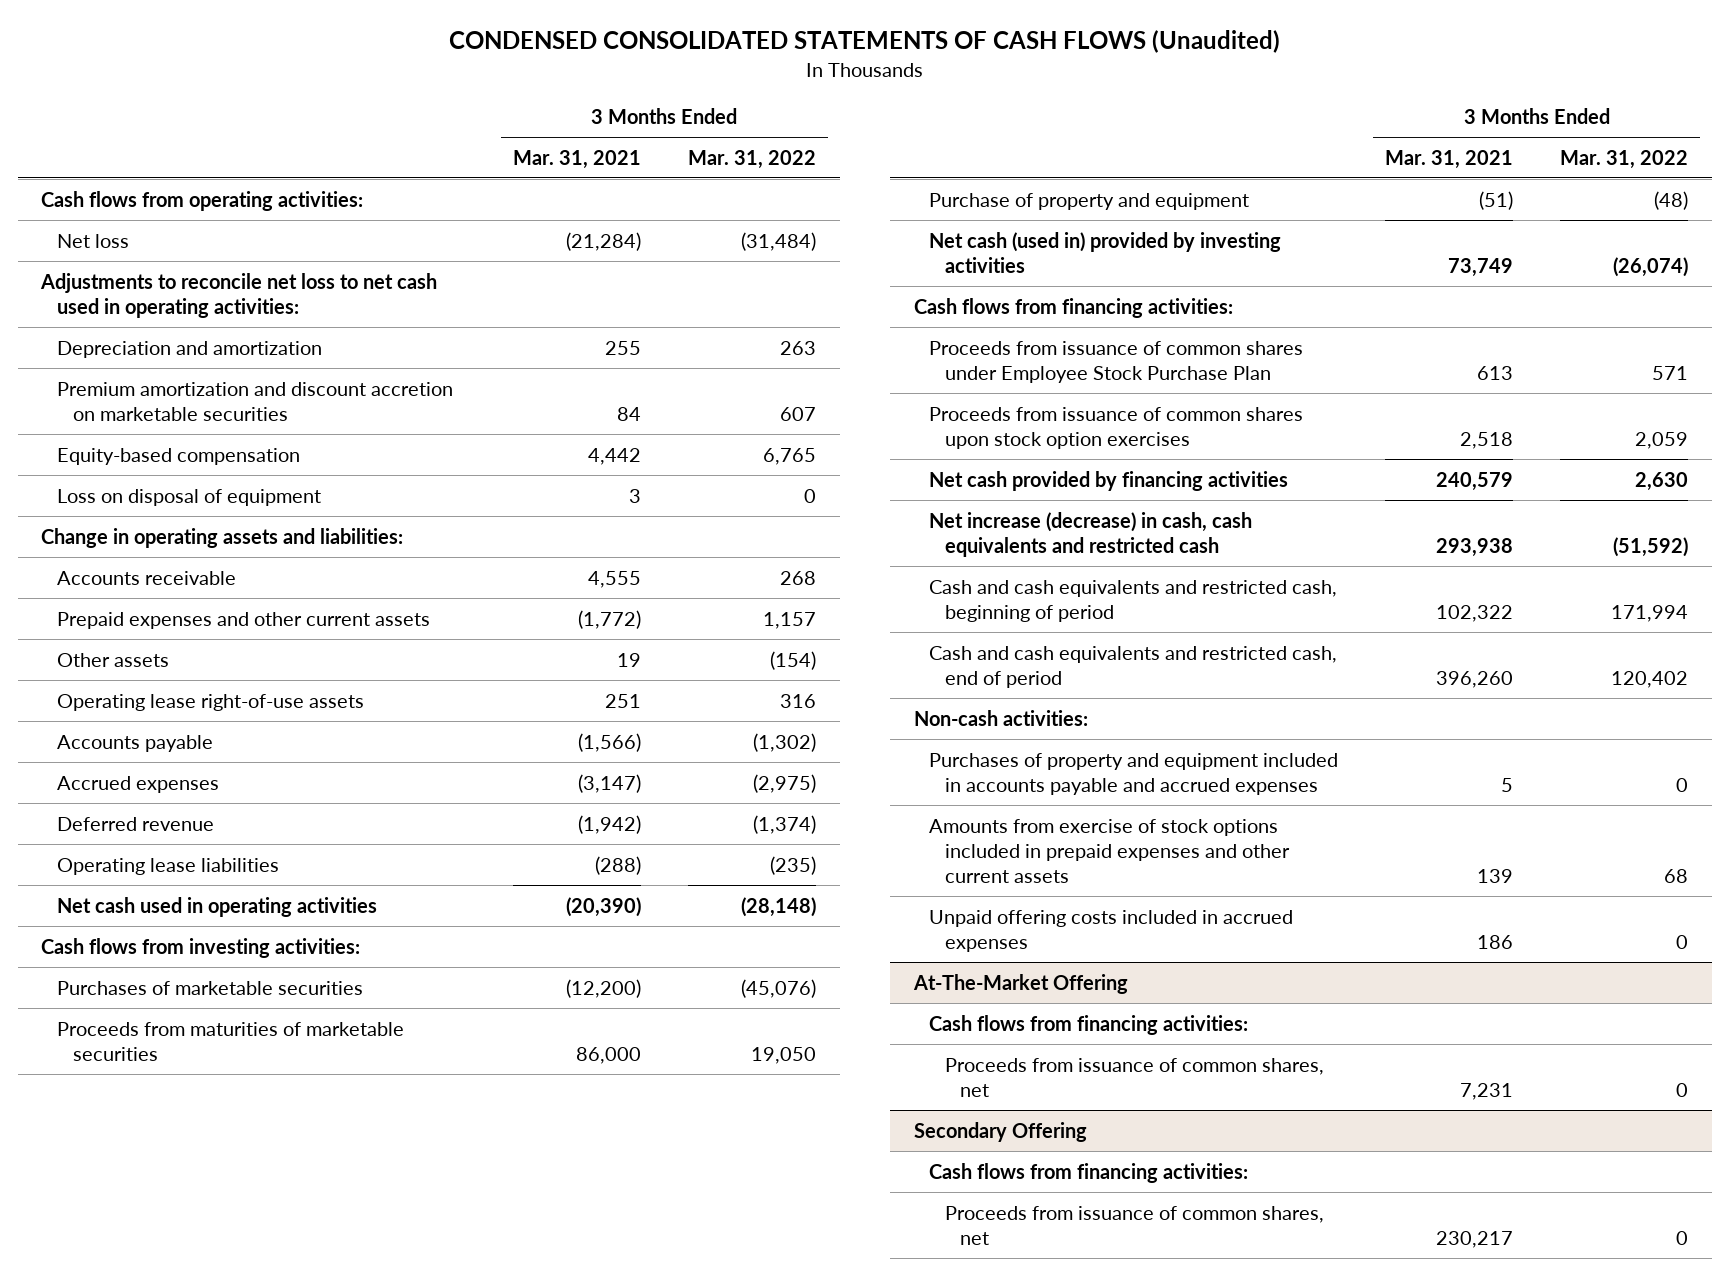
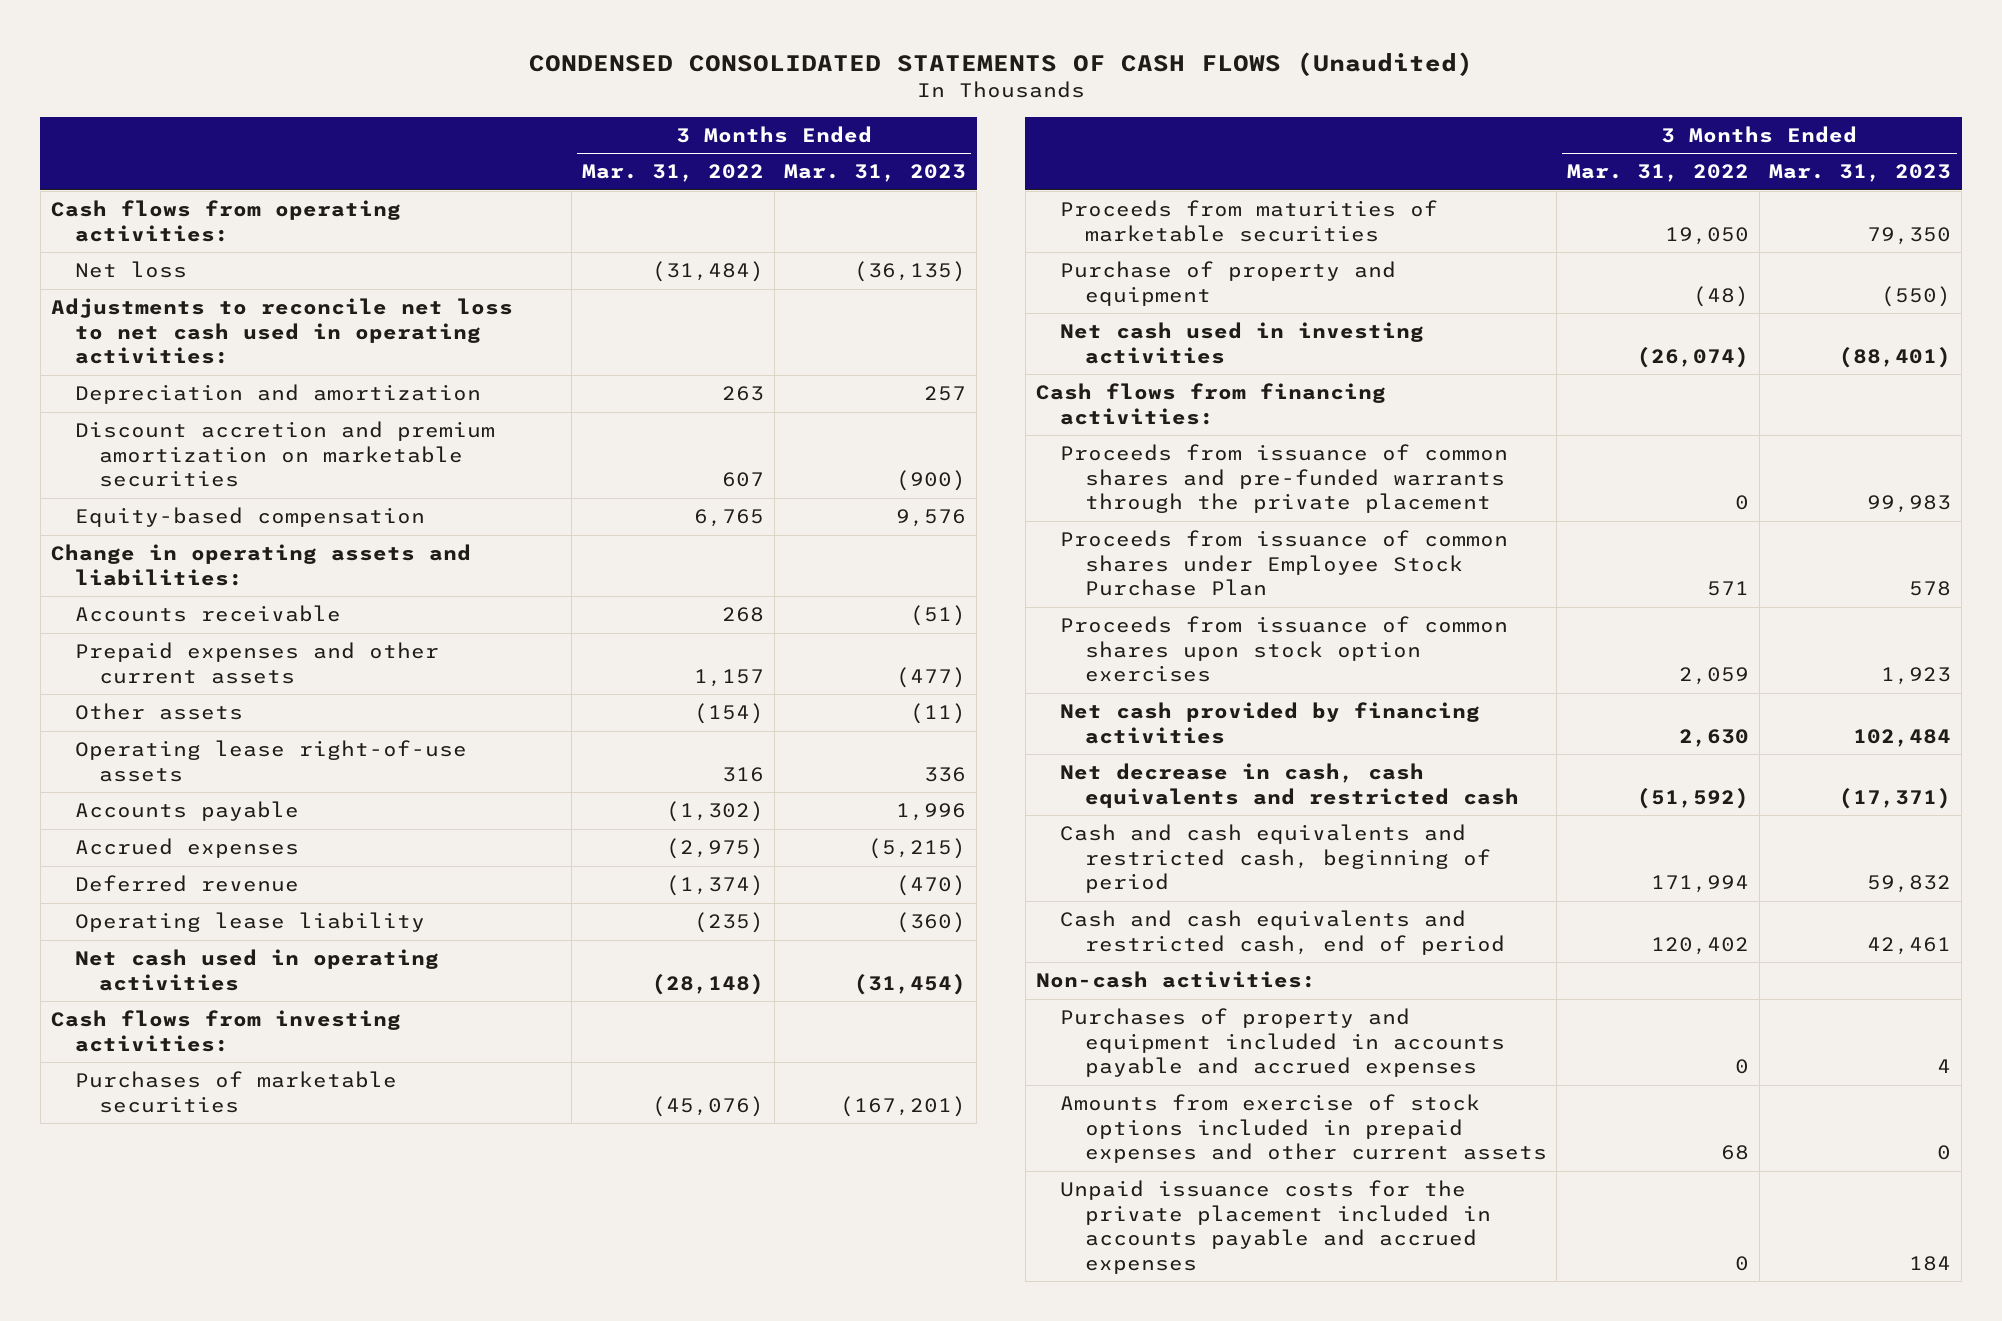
[512,149,641,169] Mar. 31, 2021 -> none
none -> [784,164,967,183] Mar. 31, 2023
[56,381,453,421] Premium amortization and discount accretion on marketable securities -> [75,421,496,488] Discount accretion and premium amortization on marketable securities
[56,488,321,506] Loss on disposal of equipment -> none
[56,857,279,875] Operating lease liabilities -> [75,912,426,933] Operating lease liability
[929,231,1282,273] Net cash (used in) provided by investing activities -> [1060,322,1425,364] Net cash used in investing activities
none -> [1060,444,1509,514] Proceeds from issuance of common shares and pre-funded warrants through the private placement
[929,511,1253,557] Net increase (decrease) in cash, cash equivalents and restricted cash -> [1060,763,1519,808] Net decrease in cash, cash equivalents and restricted cash
[912,973,1128,994] At-The-Market Offering -> none
[929,1014,1249,1035] Cash flows from financing activities: -> none
[944,1057,1324,1097] Proceeds from issuance of common shares, net -> none
[913,1121,1087,1142] Secondary Offering -> none
[929,1162,1249,1183] Cash flows from financing activities: -> none
[944,1205,1324,1245] Proceeds from issuance of common shares, net -> none
[929,909,1294,952] Unpaid offering costs included in accrued expenses -> [1060,1180,1491,1274] Unpaid issuance costs for the private placement included in accounts payable and accrued expenses

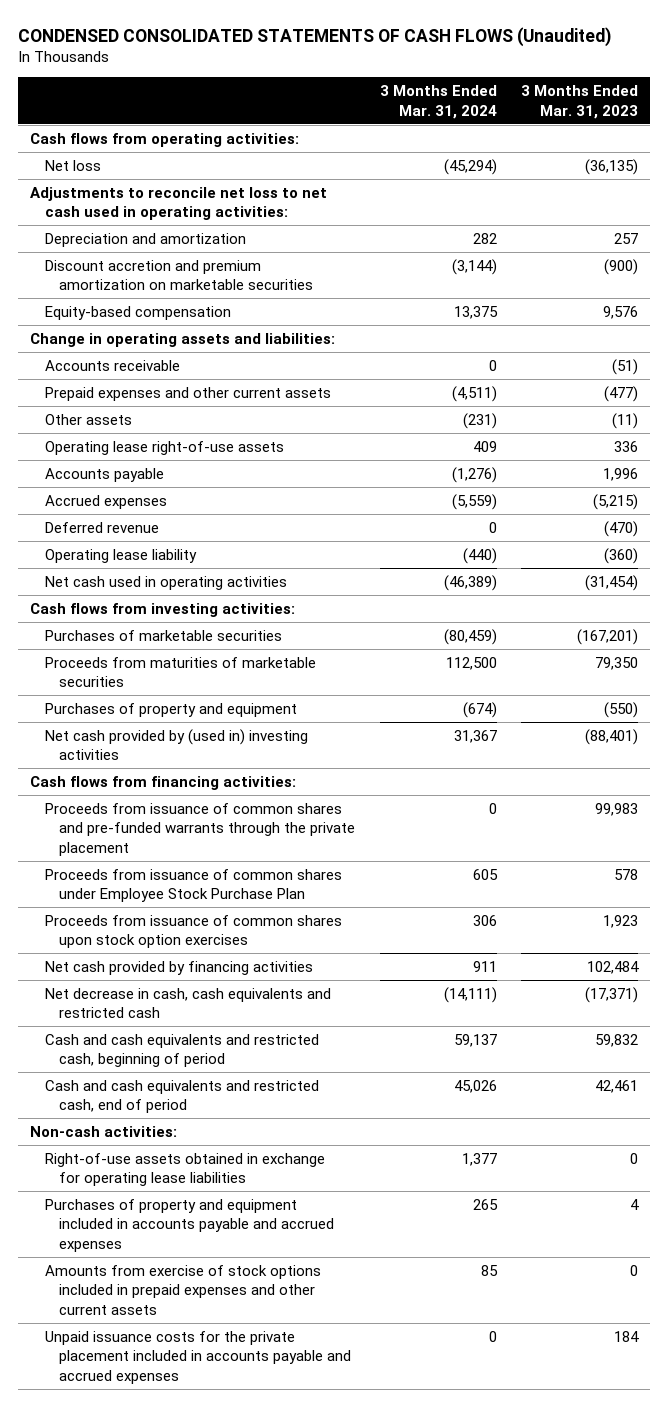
[581,164,764,183] Mar. 31, 2022 -> none
none -> [379,85,497,119] 3 Months Ended Mar. 31, 2024
[1060,261,1397,306] Purchase of property and equipment -> [44,702,297,717] Purchases of property and equipment
[1060,322,1425,364] Net cash used in investing activities -> [44,728,308,761] Net cash provided by (used in) investing activities
none -> [44,1152,325,1187] Right-of-use assets obtained in exchange for operating lease liabilities

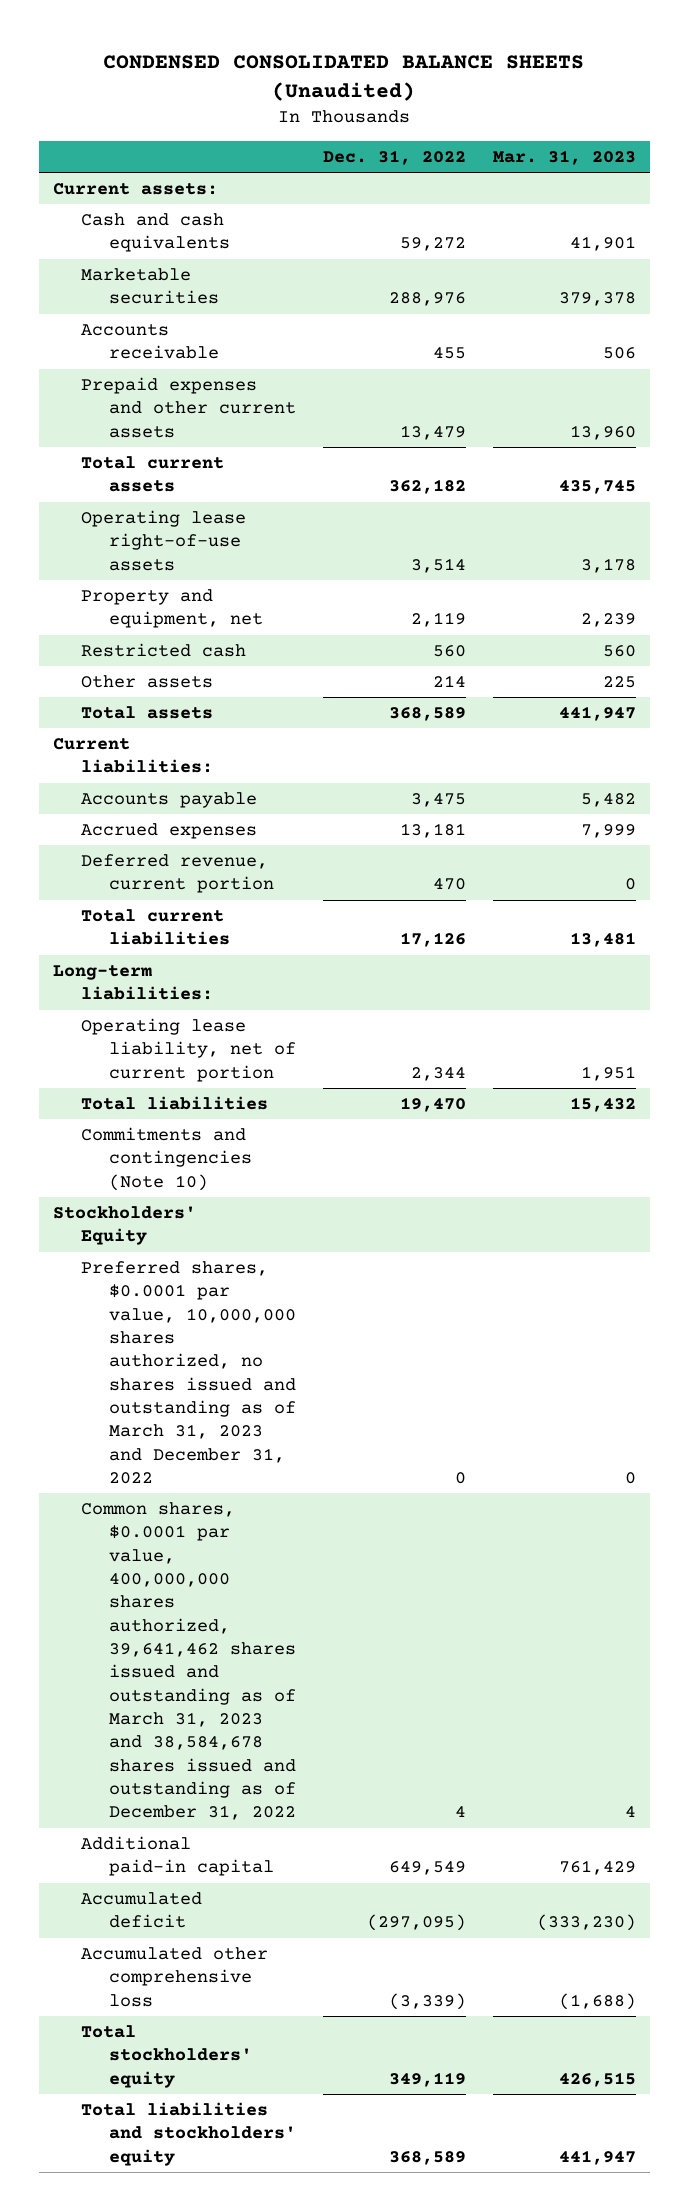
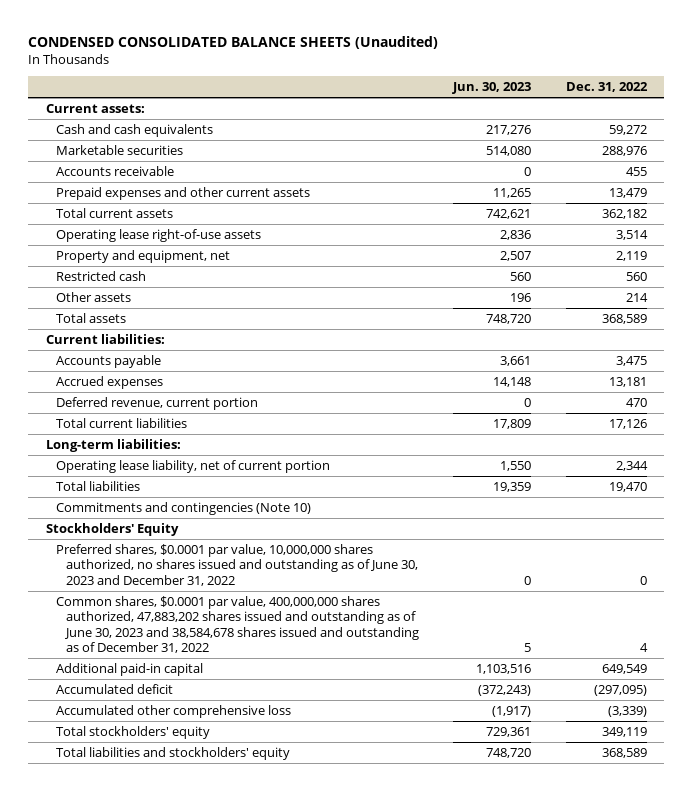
[493,149,637,165] Mar. 31, 2023 -> none
none -> [452,82,532,95] Jun. 30, 2023
[81,1260,297,1485] Preferred shares, $0.0001 par value, 10,000,000 shares authorized, no shares issued and outstanding as of March 31, 2023 and December 31, 2022 -> [55,543,418,586] Preferred shares, $0.0001 par value, 10,000,000 shares authorized, no shares issued and outstanding as of June 30, 2023 and December 31, 2022
[81,1501,297,1821] Common shares, $0.0001 par value, 400,000,000 shares authorized, 39,641,462 shares issued and outstanding as of March 31, 2023 and 38,584,678 shares issued and outstanding as of December 31, 2022 -> [55,595,419,653] Common shares, $0.0001 par value, 400,000,000 shares authorized, 47,883,202 shares issued and outstanding as of June 30, 2023 and 38,584,678 shares issued and outstanding as of December 31, 2022

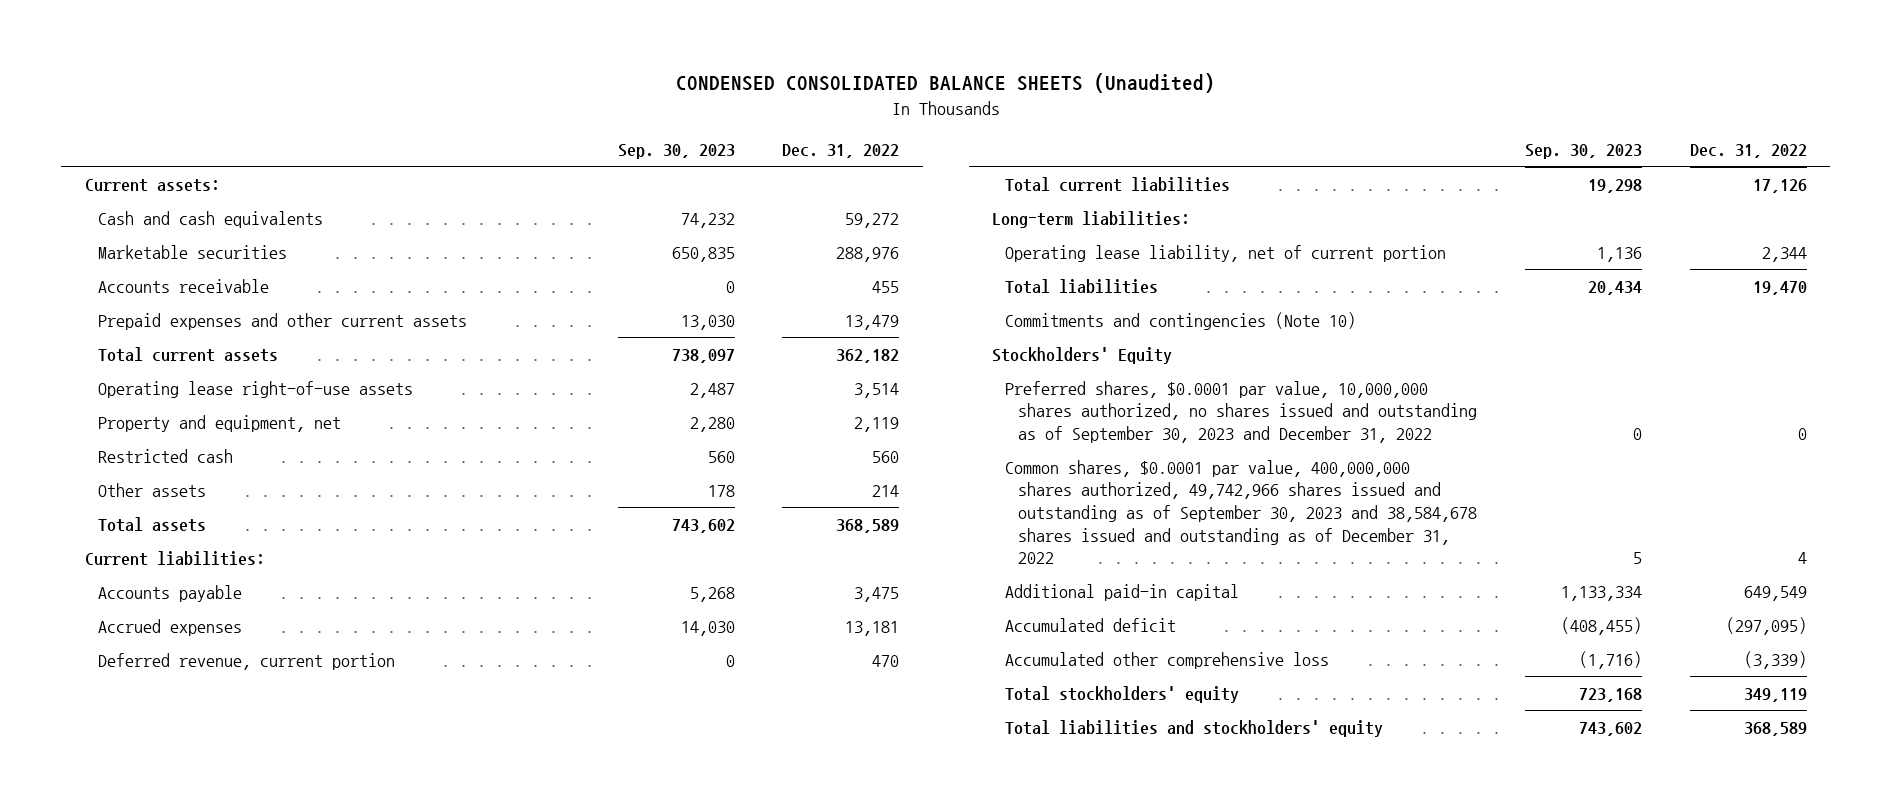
[452,82,532,95] Jun. 30, 2023 -> none
none -> [617,143,735,159] Sep. 30, 2023
[55,543,418,586] Preferred shares, $0.0001 par value, 10,000,000 shares authorized, no shares issued and outstanding as of June 30, 2023 and December 31, 2022 -> [1005,380,1478,443] Preferred shares, $0.0001 par value, 10,000,000 shares authorized, no shares issued and outstanding as of September 30, 2023 and December 31, 2022
[55,595,419,653] Common shares, $0.0001 par value, 400,000,000 shares authorized, 47,883,202 shares issued and outstanding as of June 30, 2023 and 38,584,678 shares issued and outstanding as of December 31, 2022 -> [1005,459,1478,565] Common shares, $0.0001 par value, 400,000,000 shares authorized, 49,742,966 shares issued and outstanding as of September 30, 2023 and 38,584,678 shares issued and outstanding as of December 31, 2022

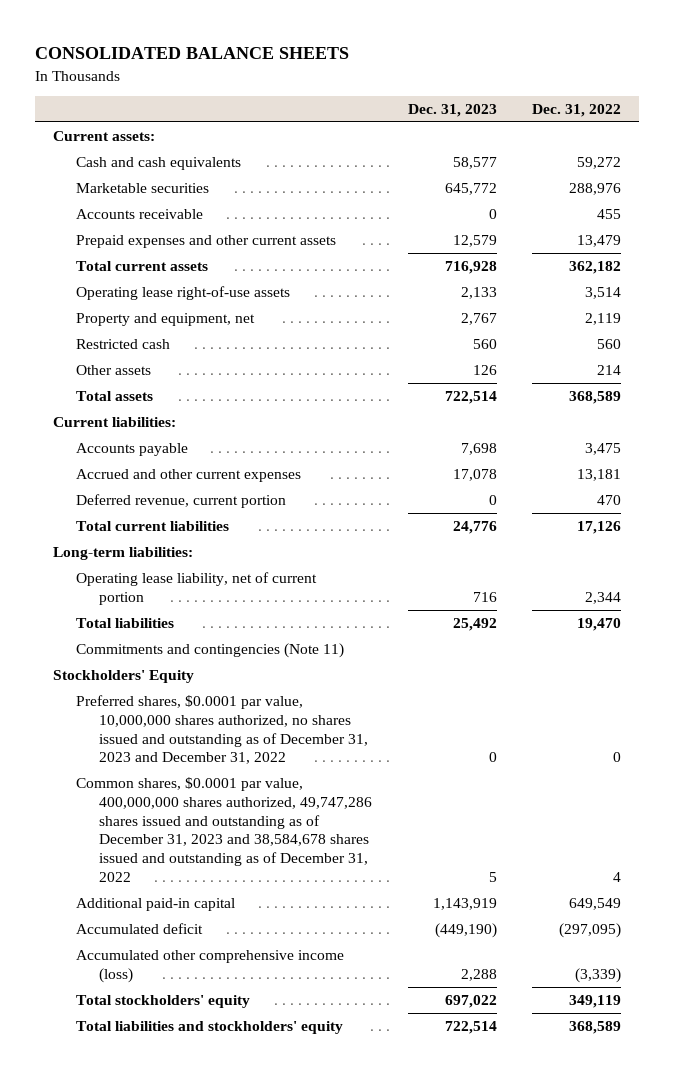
[675,73,1215,94] CONDENSED CONSOLIDATED BALANCE SHEETS (Unaudited) -> [35,47,350,60] CONSOLIDATED BALANCE SHEETS
[617,143,735,159] Sep. 30, 2023 -> none
none -> [407,104,497,118] Dec. 31, 2023
[98,618,243,636] Accrued expenses -> [76,468,302,482] Accrued and other current expenses
[1005,311,1357,330] Commitments and contingencies (Note 10) -> [76,642,345,658] Commitments and contingencies (Note 11)
[1005,380,1478,443] Preferred shares, $0.0001 par value, 10,000,000 shares authorized, no shares issued and outstanding as of September 30, 2023 and December 31, 2022 -> [76,694,369,765] Preferred shares, $0.0001 par value, 10,000,000 shares authorized, no shares issued and outstanding as of December 31, 2023 and December 31, 2022
[1005,459,1478,565] Common shares, $0.0001 par value, 400,000,000 shares authorized, 49,742,966 shares issued and outstanding as of September 30, 2023 and 38,584,678 shares issued and outstanding as of December 31, 2022 -> [76,776,373,883] Common shares, $0.0001 par value, 400,000,000 shares authorized, 49,747,286 shares issued and outstanding as of December 31, 2023 and 38,584,678 shares issued and outstanding as of December 31, 2022
[1005,651,1330,669] Accumulated other comprehensive loss -> [76,949,345,983] Accumulated other comprehensive income (loss)

